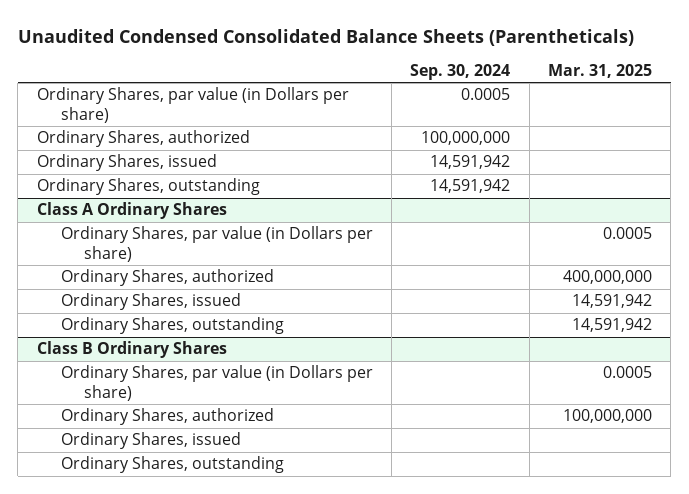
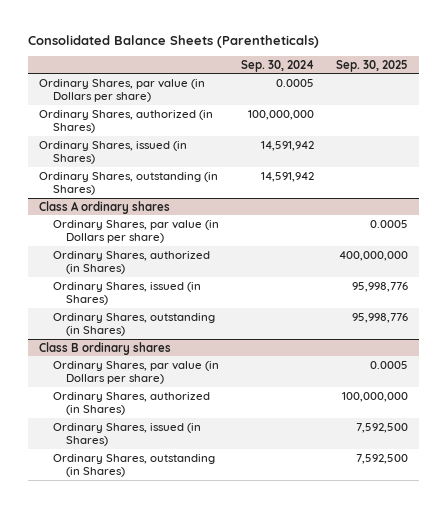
[17,28,634,46] Unaudited Condensed Consolidated Balance Sheets (Parentheticals) -> [27,35,319,49] Consolidated Balance Sheets (Parentheticals)
[547,63,652,78] Mar. 31, 2025 -> none
none -> [335,59,408,72] Sep. 30, 2025
[36,130,250,148] Ordinary Shares, authorized -> [38,109,213,134] Ordinary Shares, authorized (in Shares)
[36,154,217,172] Ordinary Shares, issued -> [38,140,187,165] Ordinary Shares, issued (in Shares)
[36,178,260,196] Ordinary Shares, outstanding -> [38,171,218,196] Ordinary Shares, outstanding (in Shares)
[36,202,227,220] Class A Ordinary Shares -> [38,200,170,214] Class A ordinary shares
[60,269,274,287] Ordinary Shares, authorized -> [52,250,210,275] Ordinary Shares, authorized (in Shares)
[60,293,241,311] Ordinary Shares, issued -> [52,281,201,306] Ordinary Shares, issued (in Shares)
[60,317,284,335] Ordinary Shares, outstanding -> [52,312,215,337] Ordinary Shares, outstanding (in Shares)
[36,341,227,359] Class B Ordinary Shares -> [38,341,171,355] Class B ordinary shares
[60,408,274,426] Ordinary Shares, authorized -> [52,391,210,416] Ordinary Shares, authorized (in Shares)
[60,432,241,450] Ordinary Shares, issued -> [52,422,201,447] Ordinary Shares, issued (in Shares)
[60,456,284,474] Ordinary Shares, outstanding -> [52,453,215,478] Ordinary Shares, outstanding (in Shares)

